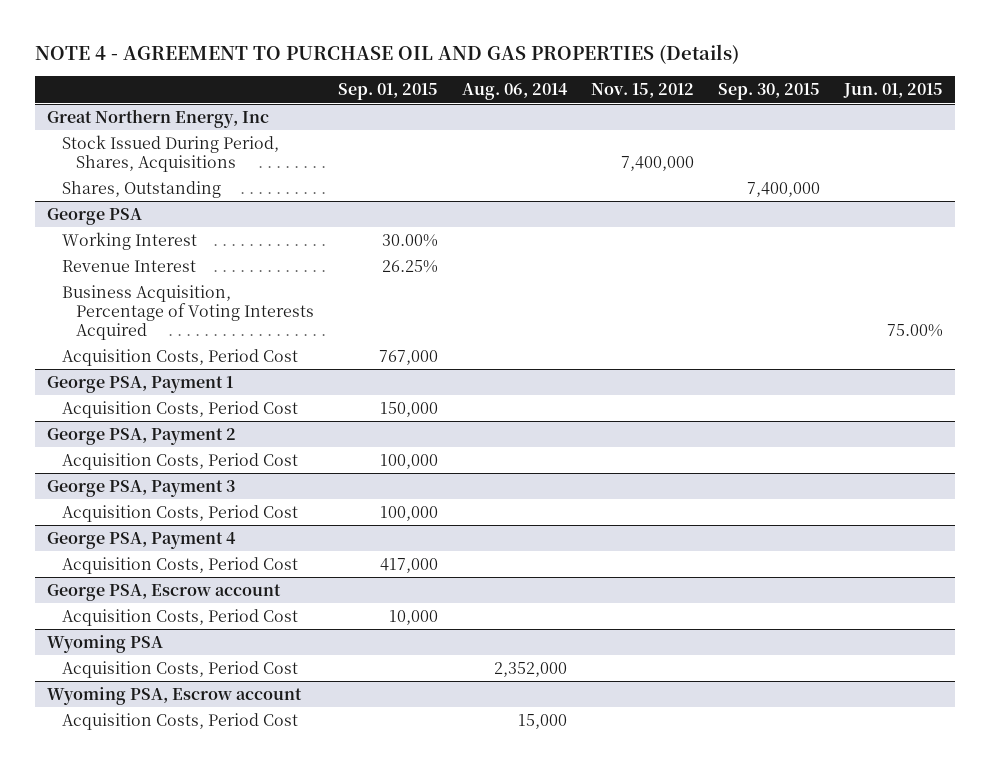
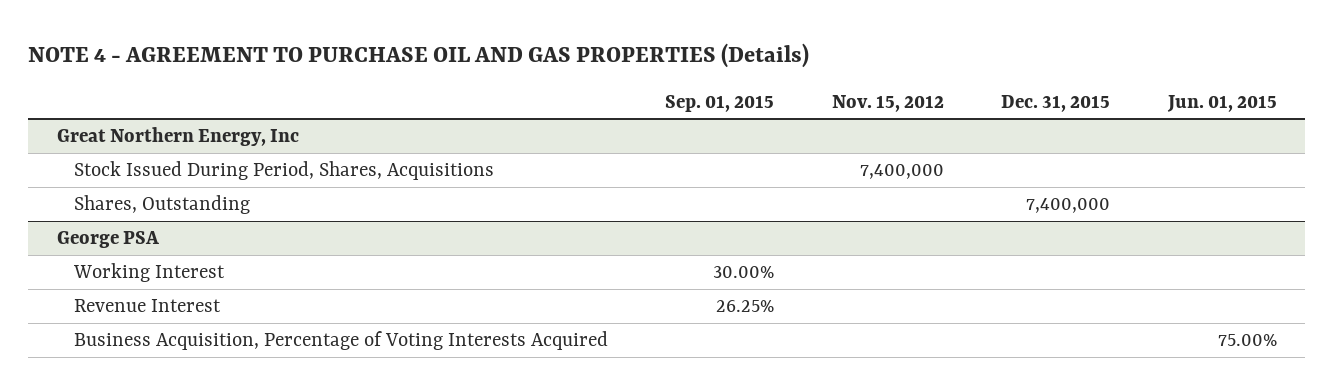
[462,83,569,101] Aug. 06, 2014 -> none
[718,83,821,101] Sep. 30, 2015 -> none
none -> [1001,94,1111,112] Dec. 31, 2015
[61,349,298,367] Acquisition Costs, Period Cost -> none
[47,376,234,394] George PSA, Payment 1 -> none
[61,401,298,419] Acquisition Costs, Period Cost -> none
[47,428,237,446] George PSA, Payment 2 -> none
[61,453,298,471] Acquisition Costs, Period Cost -> none
[47,480,236,498] George PSA, Payment 3 -> none
[61,505,298,523] Acquisition Costs, Period Cost -> none
[47,532,237,550] George PSA, Payment 4 -> none
[61,557,298,575] Acquisition Costs, Period Cost -> none
[47,584,282,602] George PSA, Escrow account -> none
[61,609,298,627] Acquisition Costs, Period Cost -> none
[47,635,164,654] Wyoming PSA -> none
[61,661,298,679] Acquisition Costs, Period Cost -> none
[47,687,303,706] Wyoming PSA, Escrow account -> none
[61,713,298,731] Acquisition Costs, Period Cost -> none

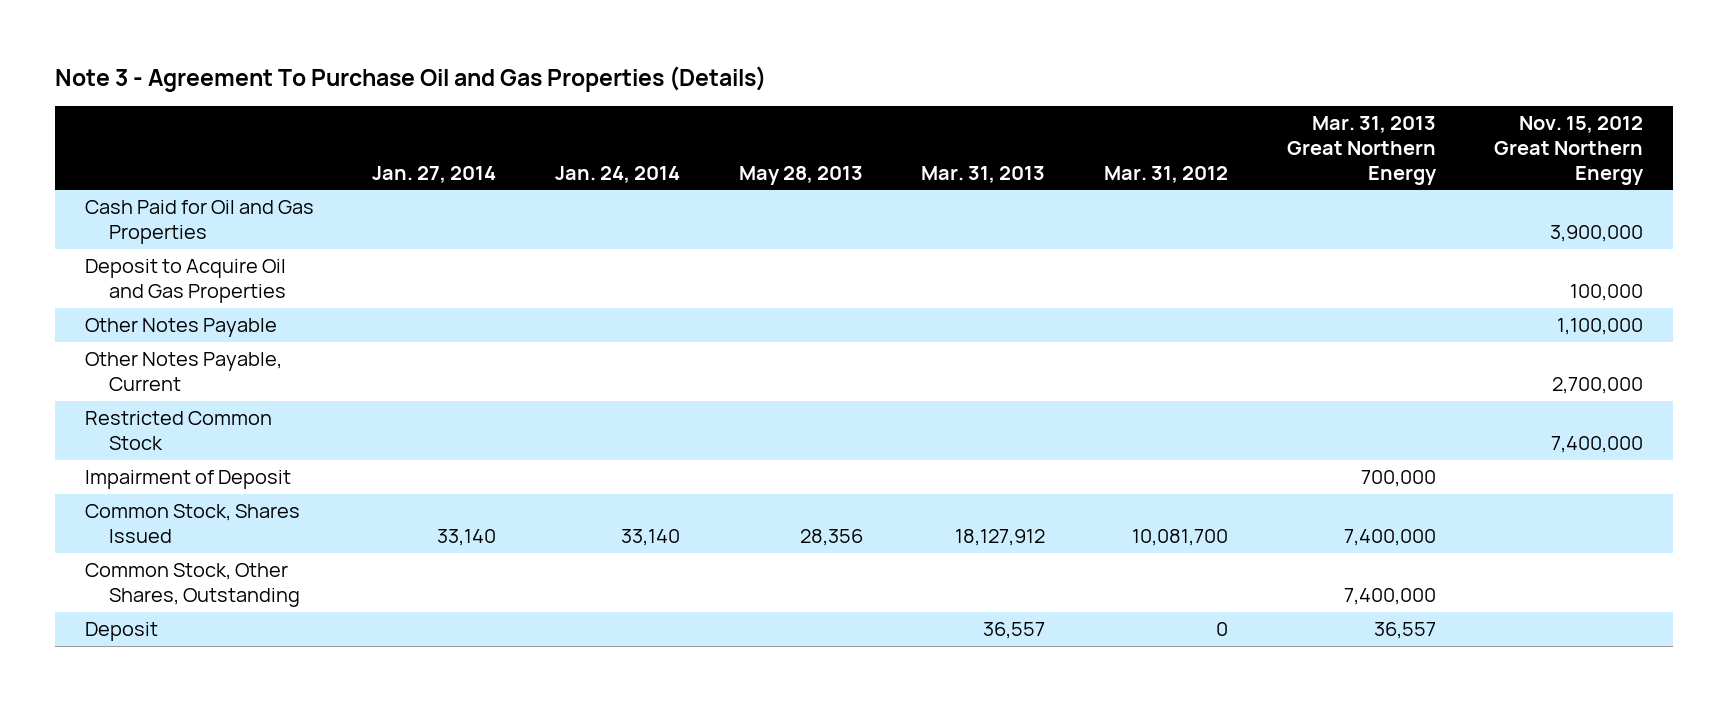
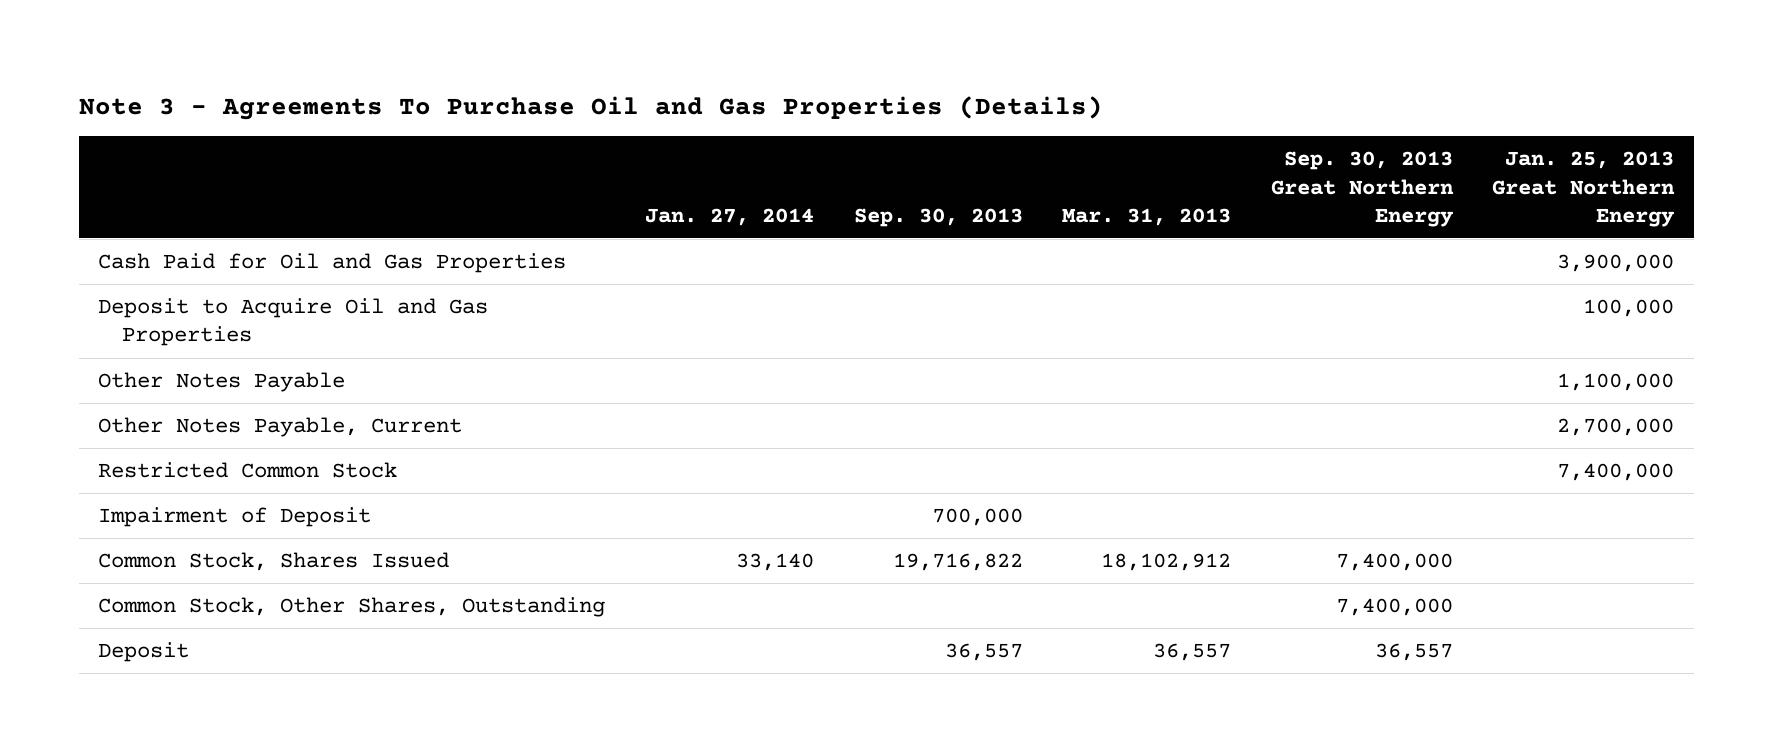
[55,66,767,93] Note 3 - Agreement To Purchase Oil and Gas Properties (Details) -> [78,95,1103,120] Note 3 - Agreements To Purchase Oil and Gas Properties (Details)
[554,165,680,183] Jan. 24, 2014 -> none
[738,165,863,185] May 28, 2013 -> none
[1103,165,1228,183] Mar. 31, 2012 -> none
[1286,116,1437,185] Mar. 31, 2013 Great Northern Energy -> none
[1494,116,1645,185] Nov. 15, 2012 Great Northern Energy -> none
none -> [853,207,1023,227] Sep. 30, 2013
none -> [1270,151,1454,227] Sep. 30, 2013 Great Northern Energy
none -> [1492,151,1676,227] Jan. 25, 2013 Great Northern Energy
[955,528,1046,546] 18,127,912 -> [1101,553,1232,572] 18,102,912

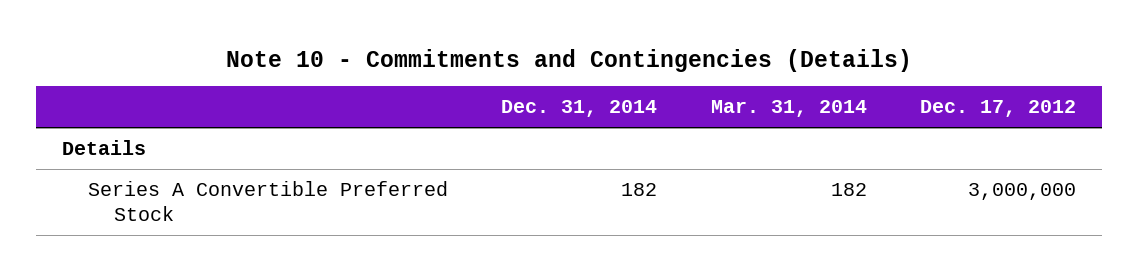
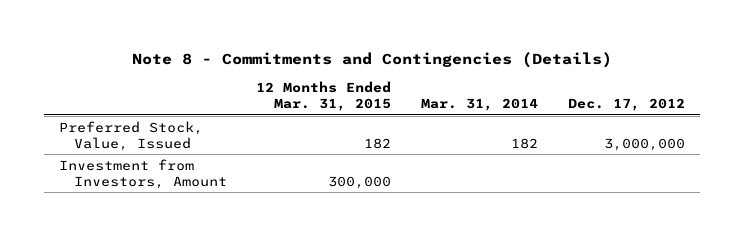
[226,48,913,72] Note 10 - Commitments and Contingencies (Details) -> [131,51,612,68] Note 8 - Commitments and Contingencies (Details)
[501,100,658,118] Dec. 31, 2014 -> none
none -> [256,81,392,112] 12 Months Ended Mar. 31, 2015
[62,140,147,156] Details -> none
[88,181,449,222] Series A Convertible Preferred Stock -> [58,120,203,151] Preferred Stock, Value, Issued
none -> [58,158,227,189] Investment from Investors, Amount

